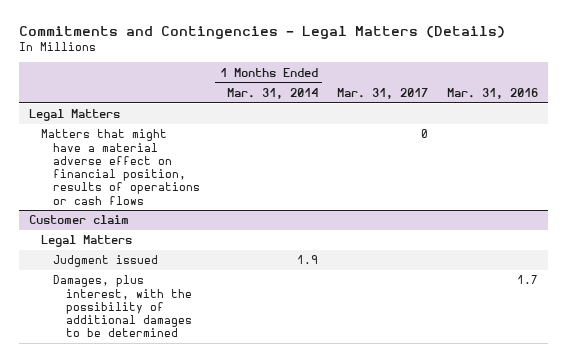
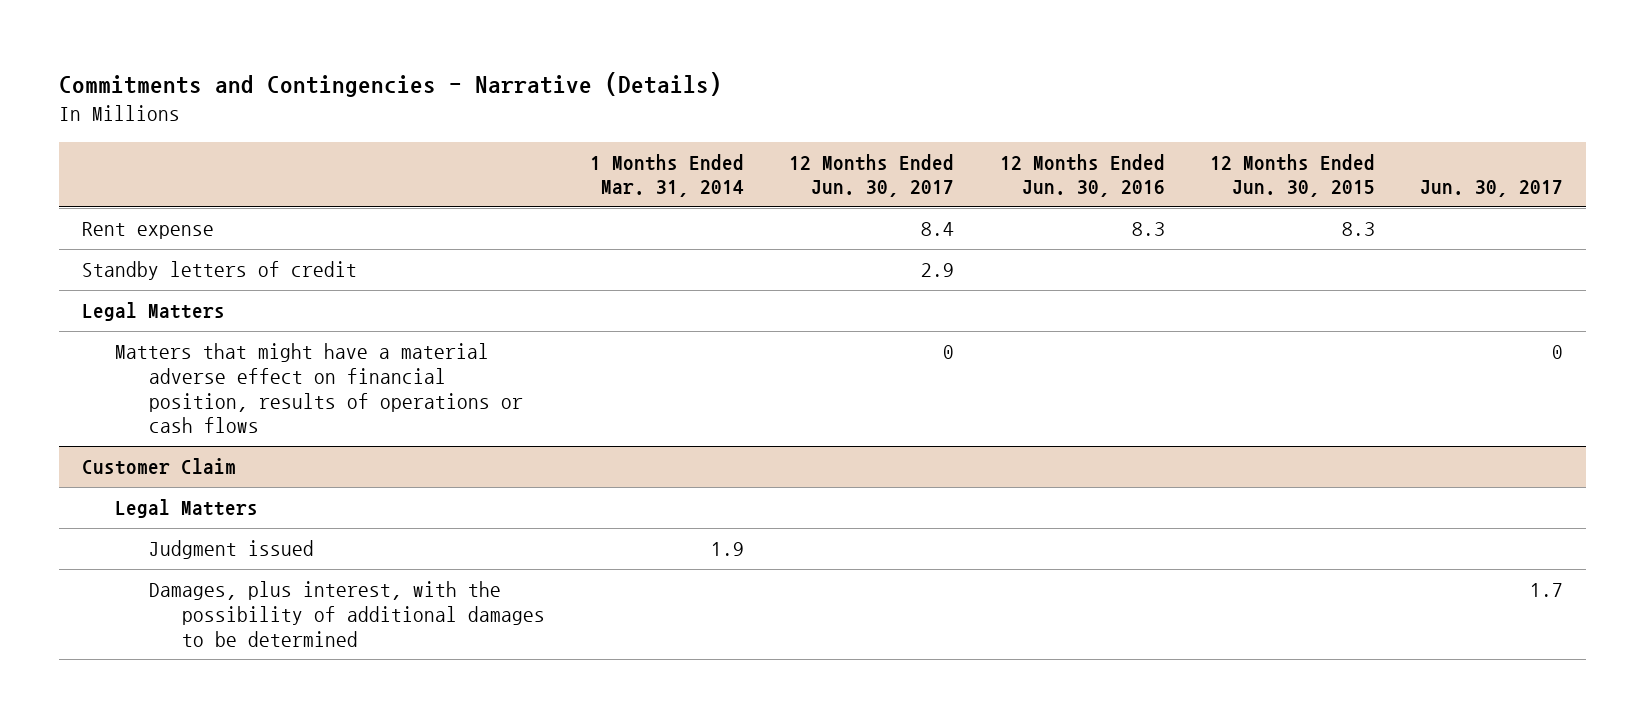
[19,26,506,40] Commitments and Contingencies - Legal Matters (Details) -> [59,71,723,97] Commitments and Contingencies - Narrative (Details)
[336,87,428,99] Mar. 31, 2017 -> none
[447,87,539,99] Mar. 31, 2016 -> none
none -> [789,153,955,198] 12 Months Ended Jun. 30, 2017
none -> [999,153,1165,198] 12 Months Ended Jun. 30, 2016
none -> [1209,153,1375,198] 12 Months Ended Jun. 30, 2015
none -> [1420,180,1564,198] Jun. 30, 2017
none -> [81,222,214,240] Rent expense
none -> [81,261,357,281] Standby letters of credit
[28,215,129,225] Customer claim -> [81,458,236,476] Customer Claim

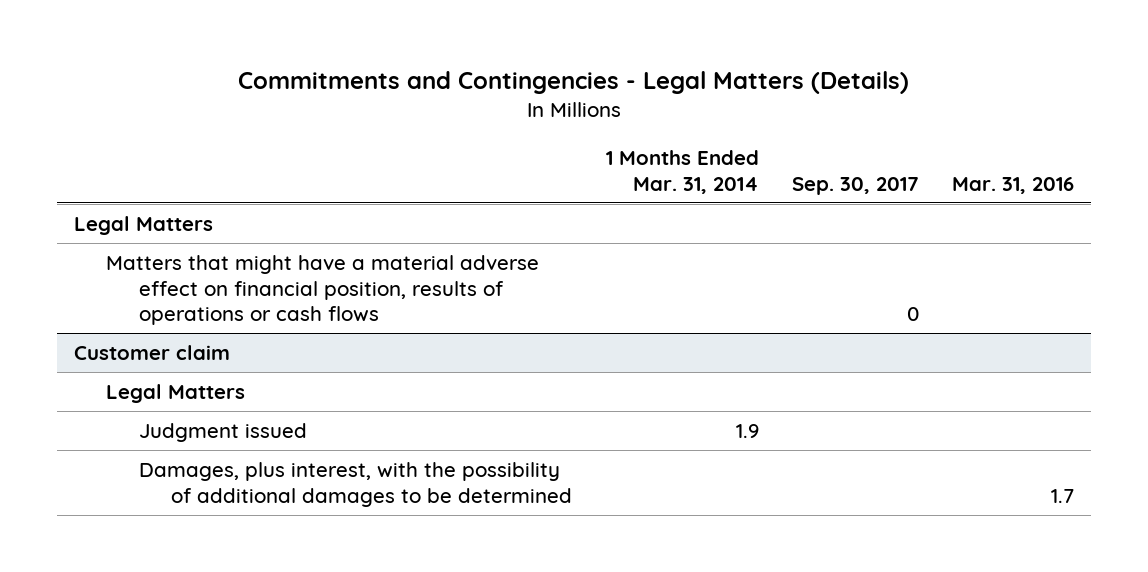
[59,71,723,97] Commitments and Contingencies - Narrative (Details) -> [237,71,909,95] Commitments and Contingencies - Legal Matters (Details)
[789,153,955,198] 12 Months Ended Jun. 30, 2017 -> none
[999,153,1165,198] 12 Months Ended Jun. 30, 2016 -> none
[1209,153,1375,198] 12 Months Ended Jun. 30, 2015 -> none
[1420,180,1564,198] Jun. 30, 2017 -> none
none -> [791,176,919,195] Sep. 30, 2017
none -> [952,176,1075,194] Mar. 31, 2016
[81,222,214,240] Rent expense -> none
[81,261,357,281] Standby letters of credit -> none
[81,458,236,476] Customer Claim -> [73,345,230,361] Customer claim

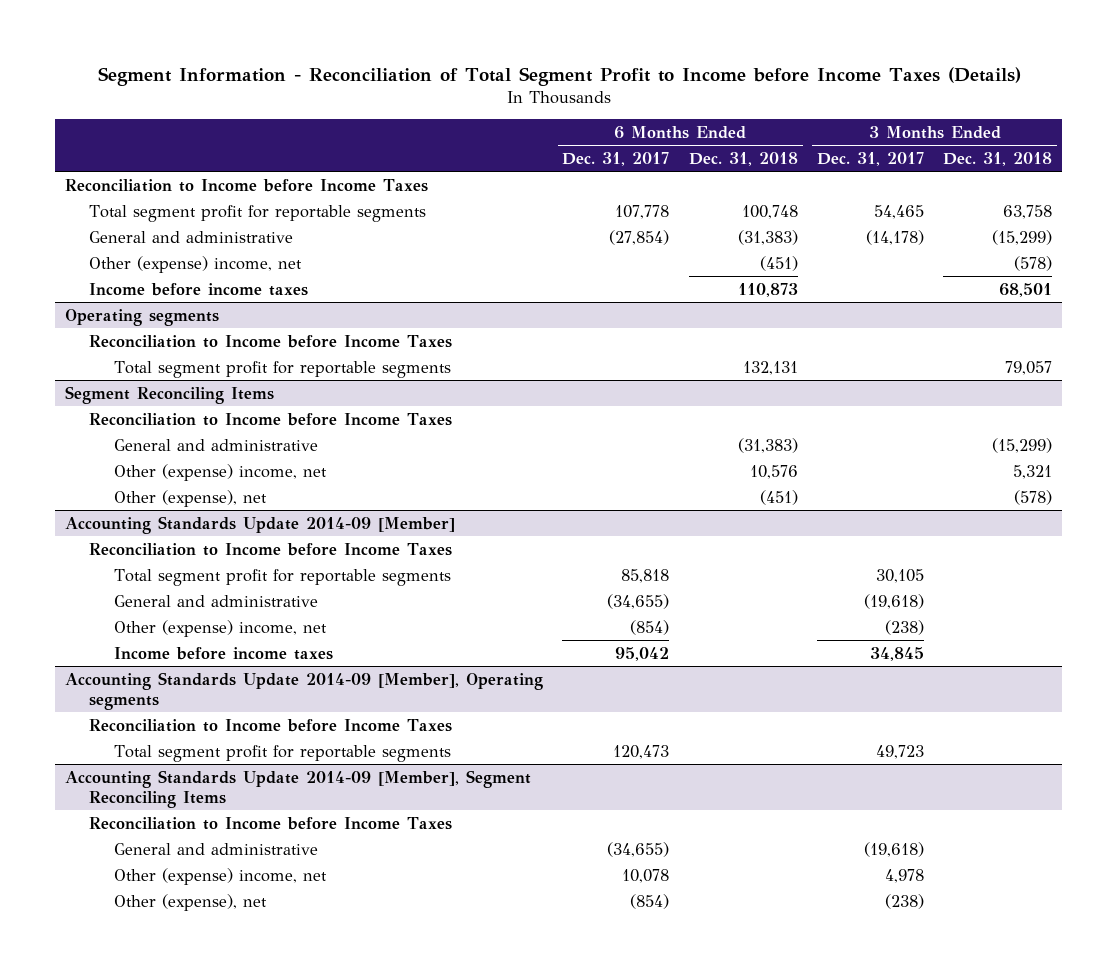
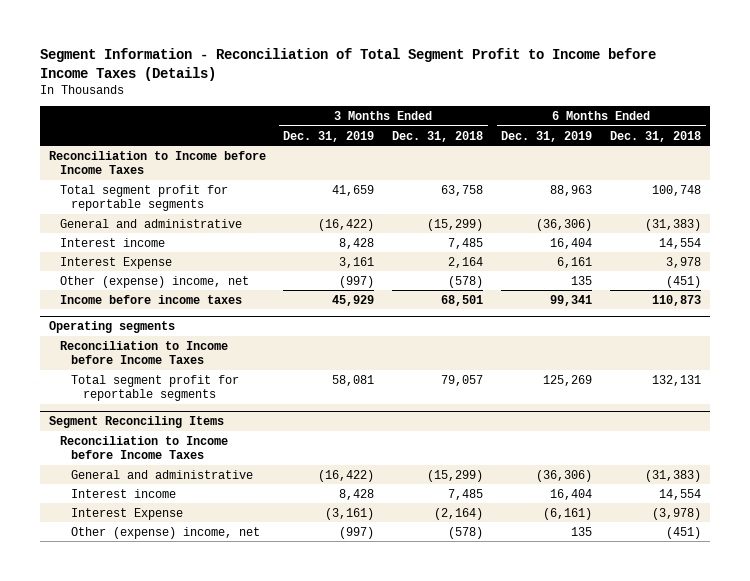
[562,151,670,166] Dec. 31, 2017 -> none
[817,151,925,166] Dec. 31, 2017 -> none
none -> [283,130,375,142] Dec. 31, 2019
none -> [501,130,593,142] Dec. 31, 2019
none -> [59,237,165,247] Interest income
none -> [59,256,172,269] Interest Expense
[113,489,267,507] Other (expense), net -> none
[65,515,456,534] Accounting Standards Update 2014-09 [Member] -> none
[89,542,453,556] Reconciliation to Income before Income Taxes -> none
[113,568,451,586] Total segment profit for reportable segments -> none
[113,594,318,607] General and administrative -> none
[113,619,327,637] Other (expense) income, net -> none
[113,646,333,660] Income before income taxes -> none
[65,671,544,710] Accounting Standards Update 2014-09 [Member], Operating segments -> none
[89,718,453,732] Reconciliation to Income before Income Taxes -> none
[113,744,451,762] Total segment profit for reportable segments -> none
[65,769,532,808] Accounting Standards Update 2014-09 [Member], Segment Reconciling Items -> none
[89,816,453,830] Reconciliation to Income before Income Taxes -> none
[113,842,318,855] General and administrative -> none
[113,867,327,885] Other (expense) income, net -> none
[113,893,267,911] Other (expense), net -> none
none -> [71,488,177,498] Interest income
none -> [71,507,184,520] Interest Expense
[749,464,798,479] 10,576 -> [666,526,702,539] (451)
[1013,464,1053,479] 5,321 -> [448,526,484,539] (578)

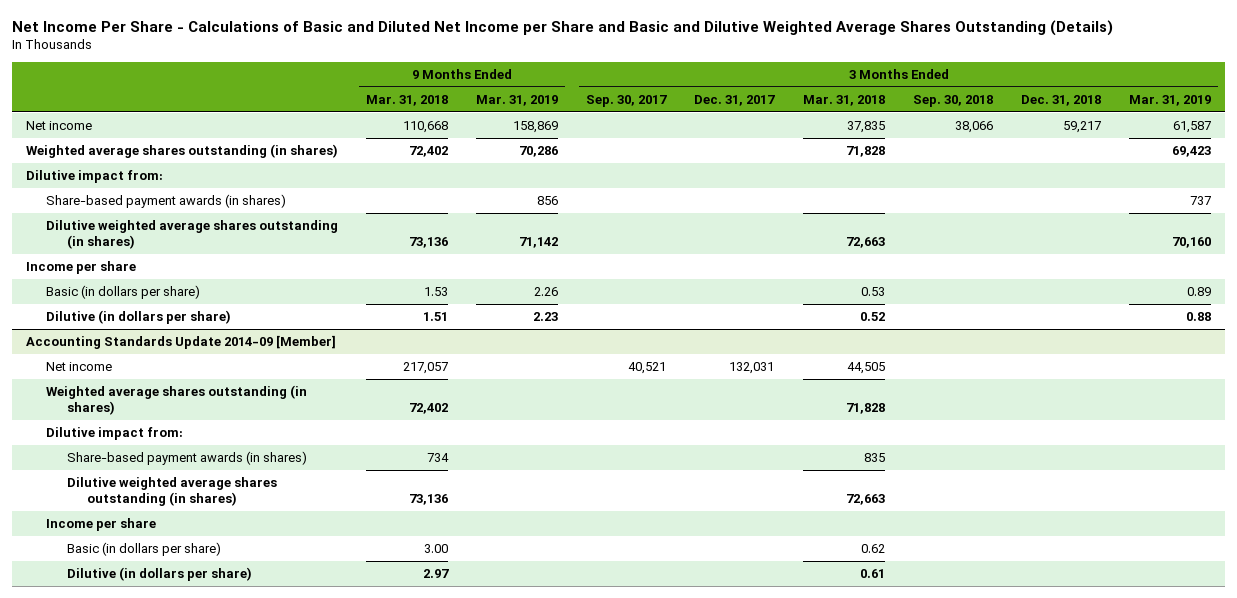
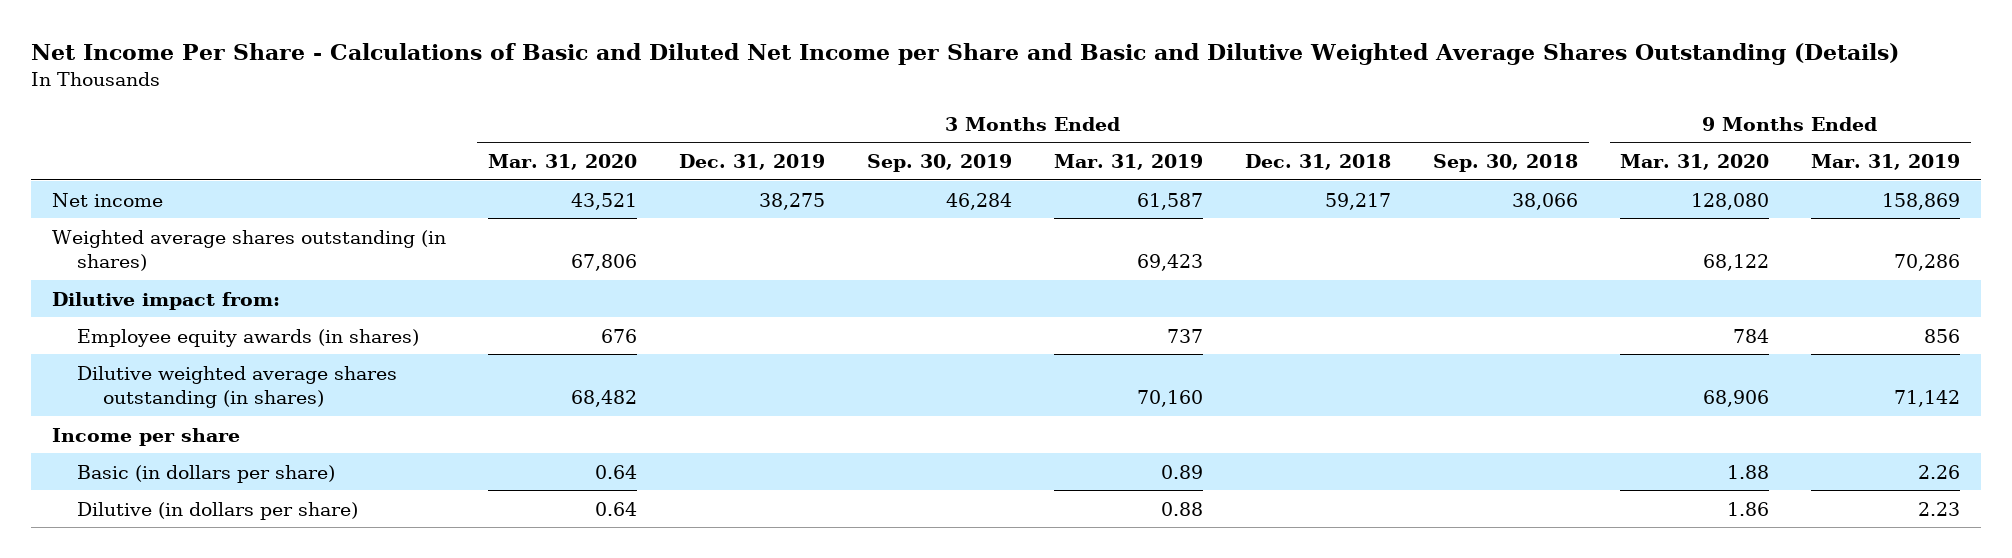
[366,94,449,106] Mar. 31, 2018 -> none
[586,94,668,107] Sep. 30, 2017 -> none
[694,94,776,106] Dec. 31, 2017 -> none
[802,94,885,106] Mar. 31, 2018 -> none
none -> [487,153,637,170] Mar. 31, 2020
none -> [678,153,825,170] Dec. 31, 2019
none -> [866,153,1012,172] Sep. 30, 2019
none -> [1620,153,1770,170] Mar. 31, 2020
[46,194,287,209] Share-based payment awards (in shares) -> [77,328,420,347] Employee equity awards (in shares)
[25,335,336,350] Accounting Standards Update 2014-09 [Member] -> none
[46,362,113,372] Net income -> none
[46,385,308,415] Weighted average shares outstanding (in shares) -> none
[46,427,184,441] Dilutive impact from: -> none
[66,451,307,466] Share-based payment awards (in shares) -> none
[66,477,277,506] Dilutive weighted average shares outstanding (in shares) -> none
[46,518,157,532] Income per share -> none
[66,542,221,557] Basic (in dollars per share) -> none
[66,567,252,582] Dilutive (in dollars per share) -> none

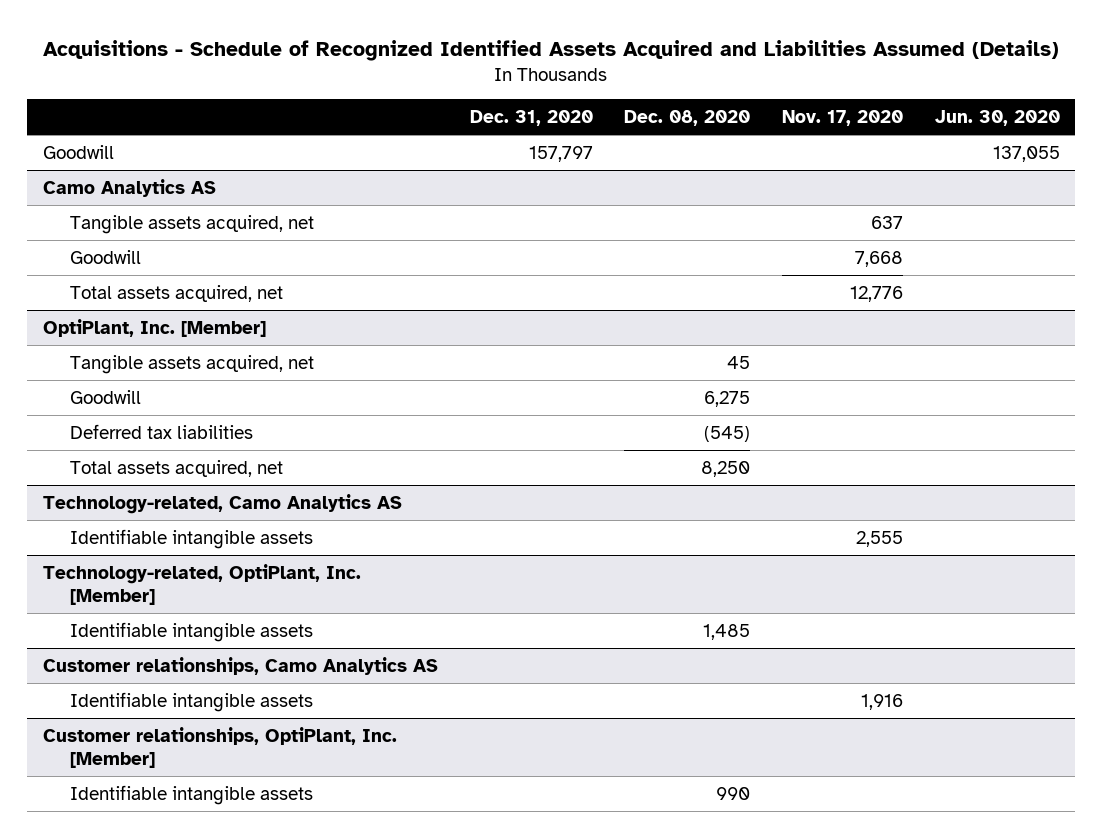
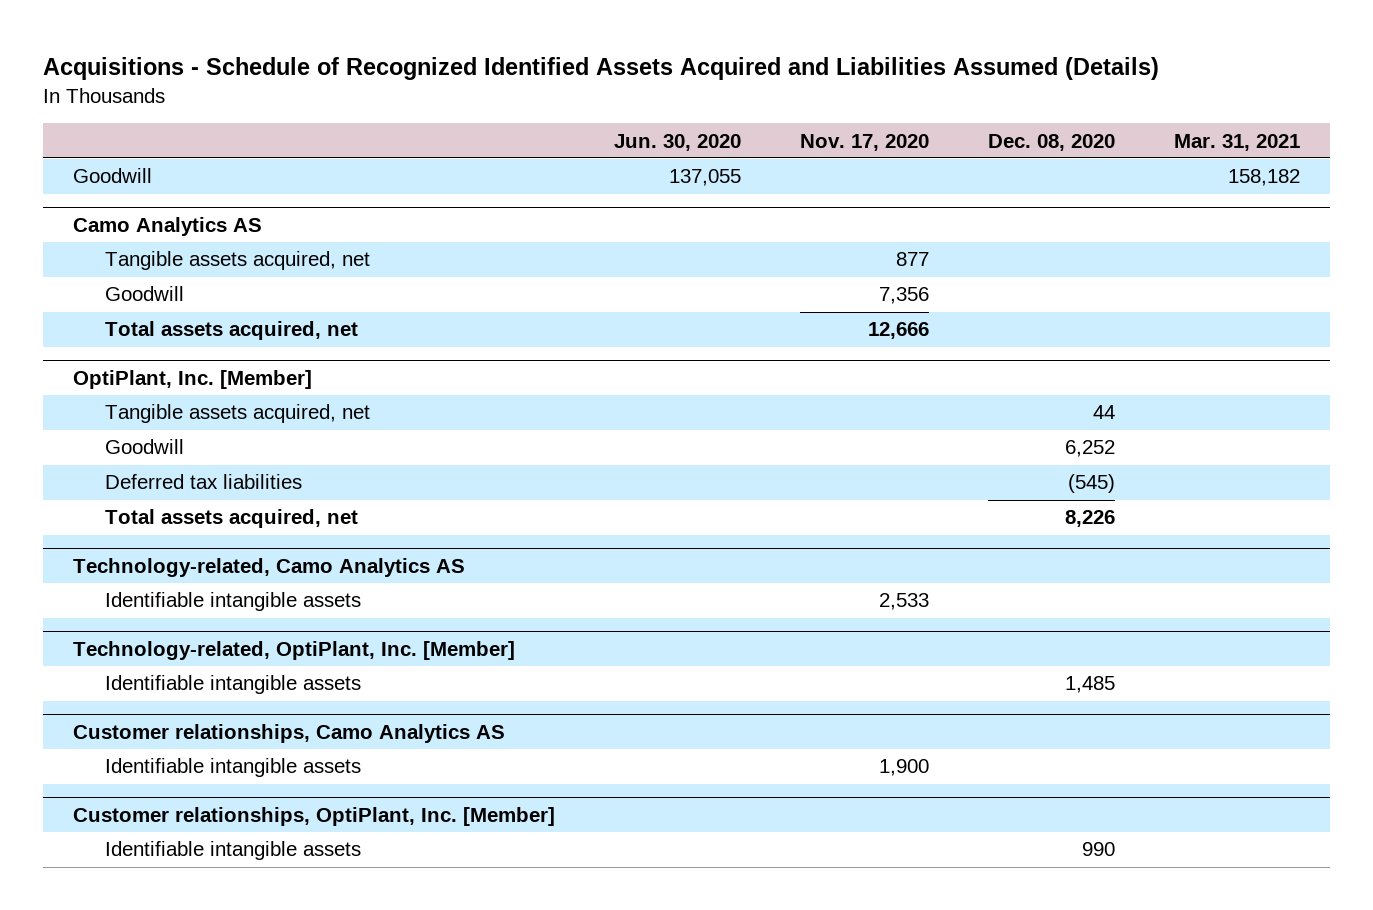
[469,109,593,126] Dec. 31, 2020 -> none
none -> [1173,133,1300,151] Mar. 31, 2021
[870,215,903,229] 637 -> [895,252,929,267] 877
[854,250,903,267] 7,668 -> [878,287,929,305] 7,356
[849,285,903,302] 12,776 -> [867,322,929,340] 12,666
[727,355,751,369] 45 -> [1092,405,1115,420] 44
[704,390,751,407] 6,275 -> [1064,440,1115,458] 6,252
[701,460,751,477] 8,250 -> [1064,510,1115,528] 8,226
[855,530,903,547] 2,555 -> [878,593,929,611] 2,533
[860,693,903,710] 1,916 -> [878,759,929,777] 1,900

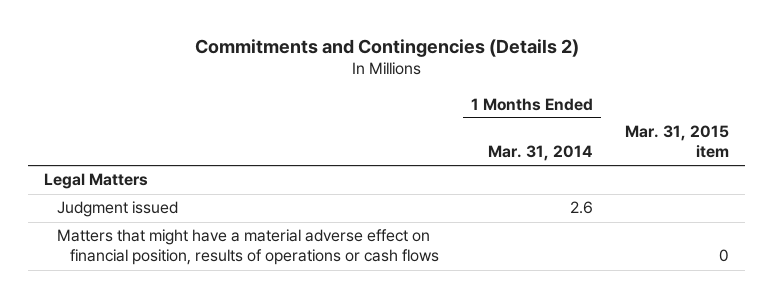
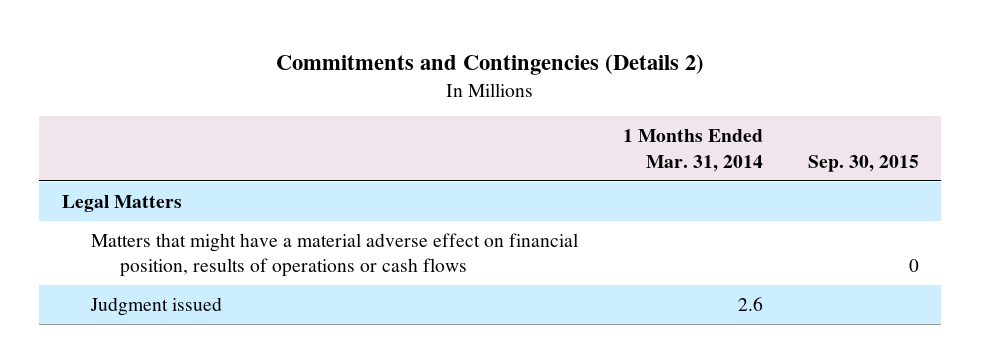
[625,125,730,159] Mar. 31, 2015 item -> none
none -> [807,154,919,172] Sep. 30, 2015
[57,201,179,218] Judgment issued -> [89,296,222,316] Judgment issued

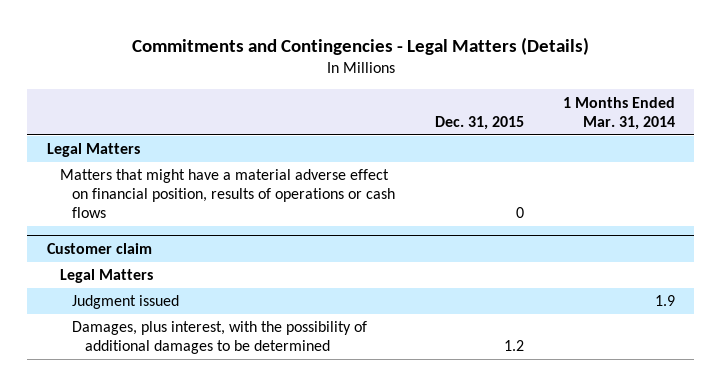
[276,54,705,76] Commitments and Contingencies (Details 2) -> [131,36,589,55] Commitments and Contingencies - Legal Matters (Details)
[807,154,919,172] Sep. 30, 2015 -> none
none -> [434,115,524,130] Dec. 31, 2015
[89,296,222,316] Judgment issued -> none
none -> [46,242,152,254] Customer claim
none -> [59,269,153,284] Legal Matters
none -> [72,295,180,310] Judgment issued
none -> [72,321,368,355] Damages, plus interest, with the possibility of additional damages to be determined

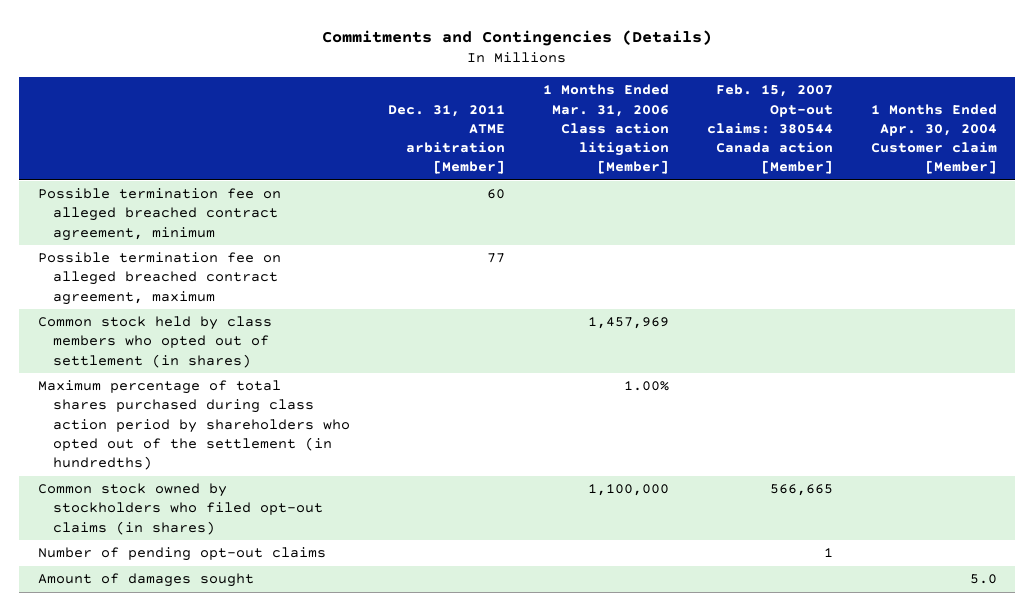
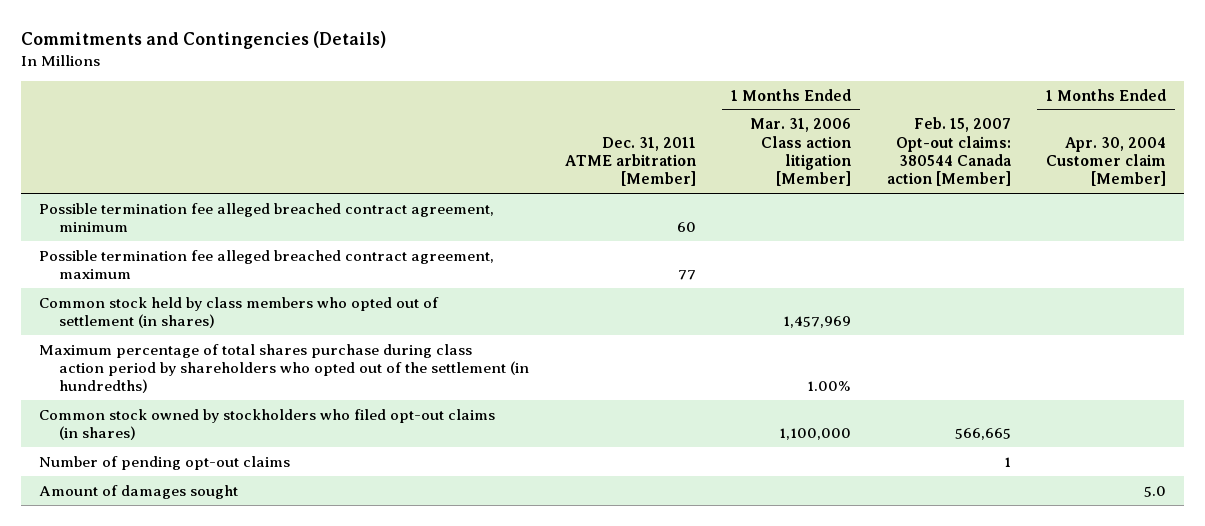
[38,188,282,241] Possible termination fee on alleged breached contract agreement, minimum -> [39,202,495,232] Possible termination fee alleged breached contract agreement, minimum
[38,252,282,305] Possible termination fee on alleged breached contract agreement, maximum -> [39,249,495,279] Possible termination fee alleged breached contract agreement, maximum
[38,380,350,471] Maximum percentage of total shares purchased during class action period by shareholders who opted out of the settlement (in hundredths) -> [39,343,530,394] Maximum percentage of total shares purchase during class action period by shareholders who opted out of the settlement (in hundredths)

